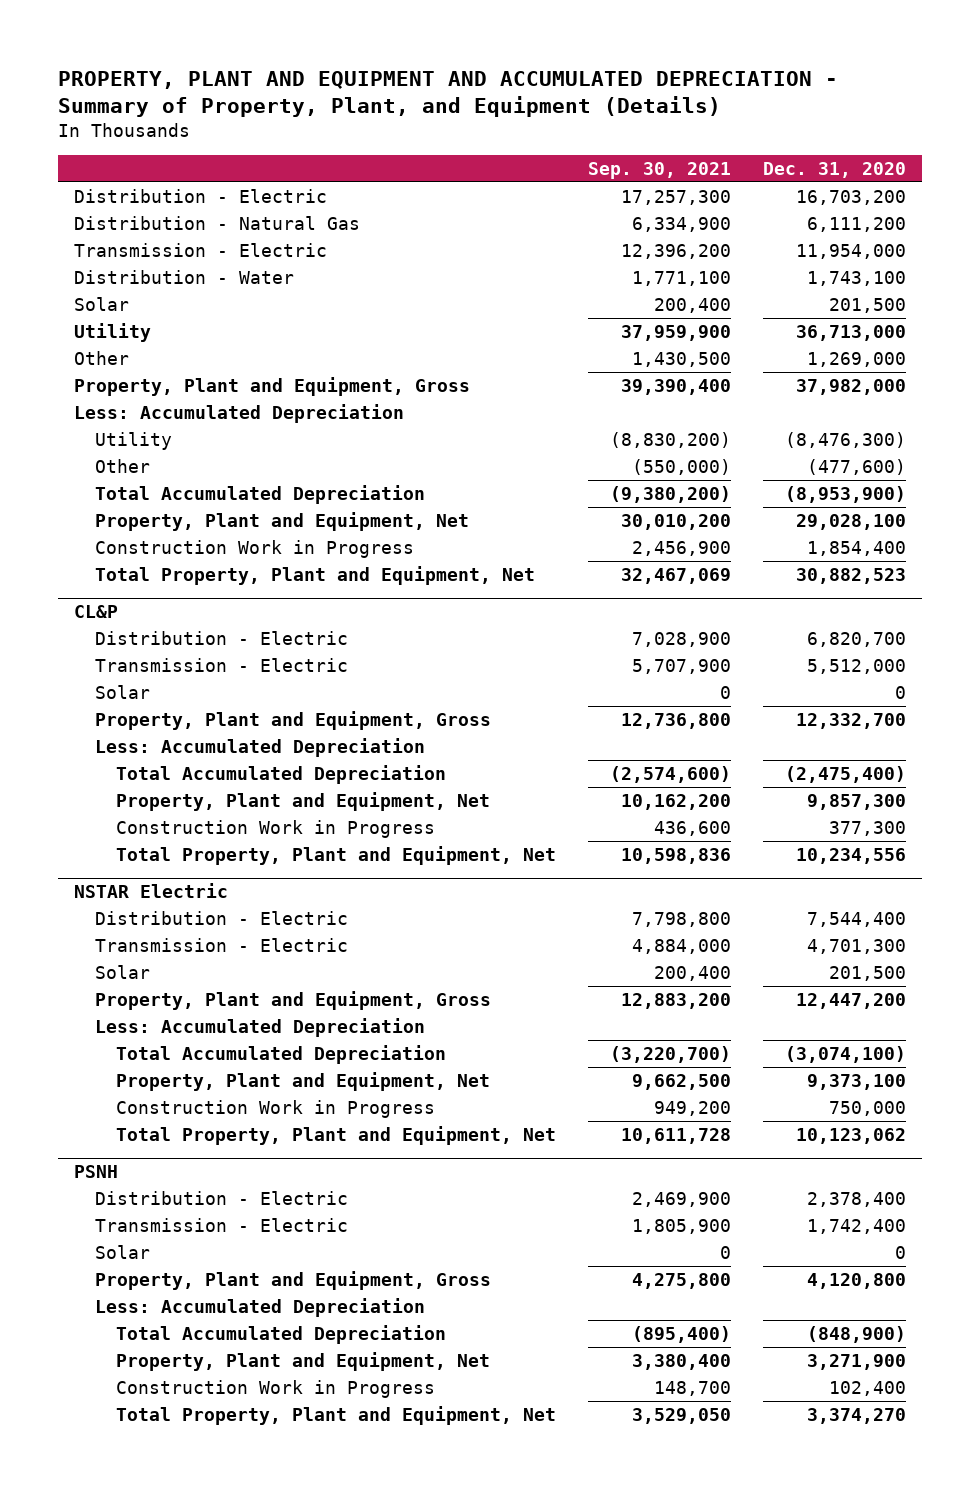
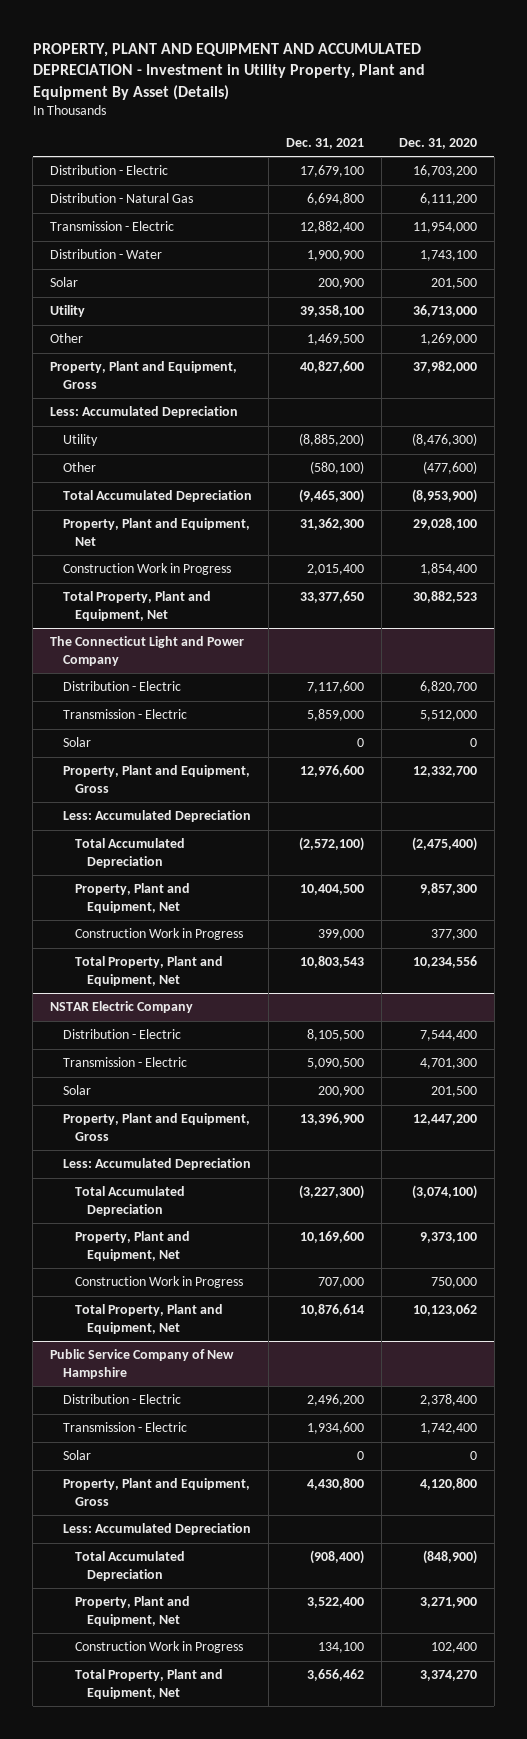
[58,70,839,118] PROPERTY, PLANT AND EQUIPMENT AND ACCUMULATED DEPRECIATION - Summary of Property, Plant, and Equipment (Details) -> [32,43,425,100] PROPERTY, PLANT AND EQUIPMENT AND ACCUMULATED DEPRECIATION - Investment in Utility Property, Plant and Equipment By Asset (Details)
[588,161,732,179] Sep. 30, 2021 -> none
none -> [286,137,365,149] Dec. 31, 2021
[74,605,119,619] CL&P -> [50,636,245,666] The Connecticut Light and Power Company
[74,883,229,899] NSTAR Electric -> [50,1001,194,1014] NSTAR Electric Company
[74,1165,119,1179] PSNH -> [50,1349,235,1379] Public Service Company of New Hampshire

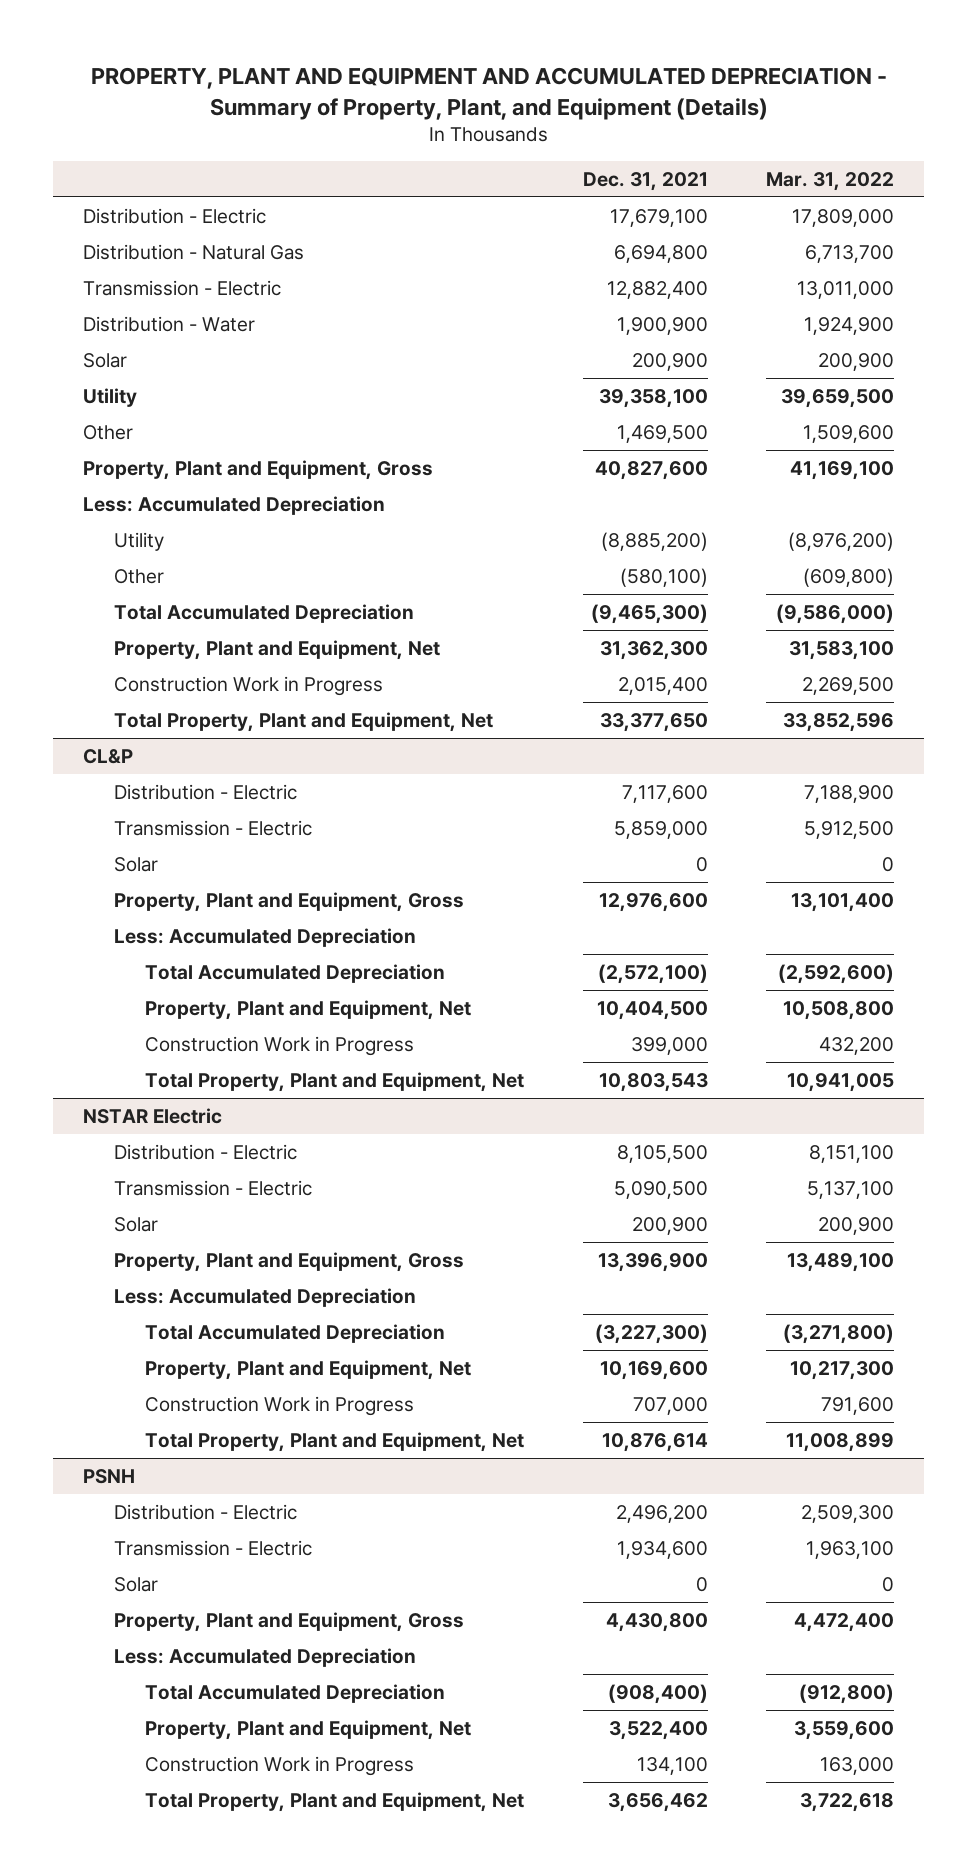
[32,43,425,100] PROPERTY, PLANT AND EQUIPMENT AND ACCUMULATED DEPRECIATION - Investment in Utility Property, Plant and Equipment By Asset (Details) -> [90,66,887,120] PROPERTY, PLANT AND EQUIPMENT AND ACCUMULATED DEPRECIATION - Summary of Property, Plant, and Equipment (Details)
[399,137,478,149] Dec. 31, 2020 -> none
none -> [766,171,895,191] Mar. 31, 2022
[50,636,245,666] The Connecticut Light and Power Company -> [82,748,133,764] CL&P
[50,1001,194,1014] NSTAR Electric Company -> [82,1107,222,1124] NSTAR Electric
[50,1349,235,1379] Public Service Company of New Hampshire -> [82,1468,135,1484] PSNH

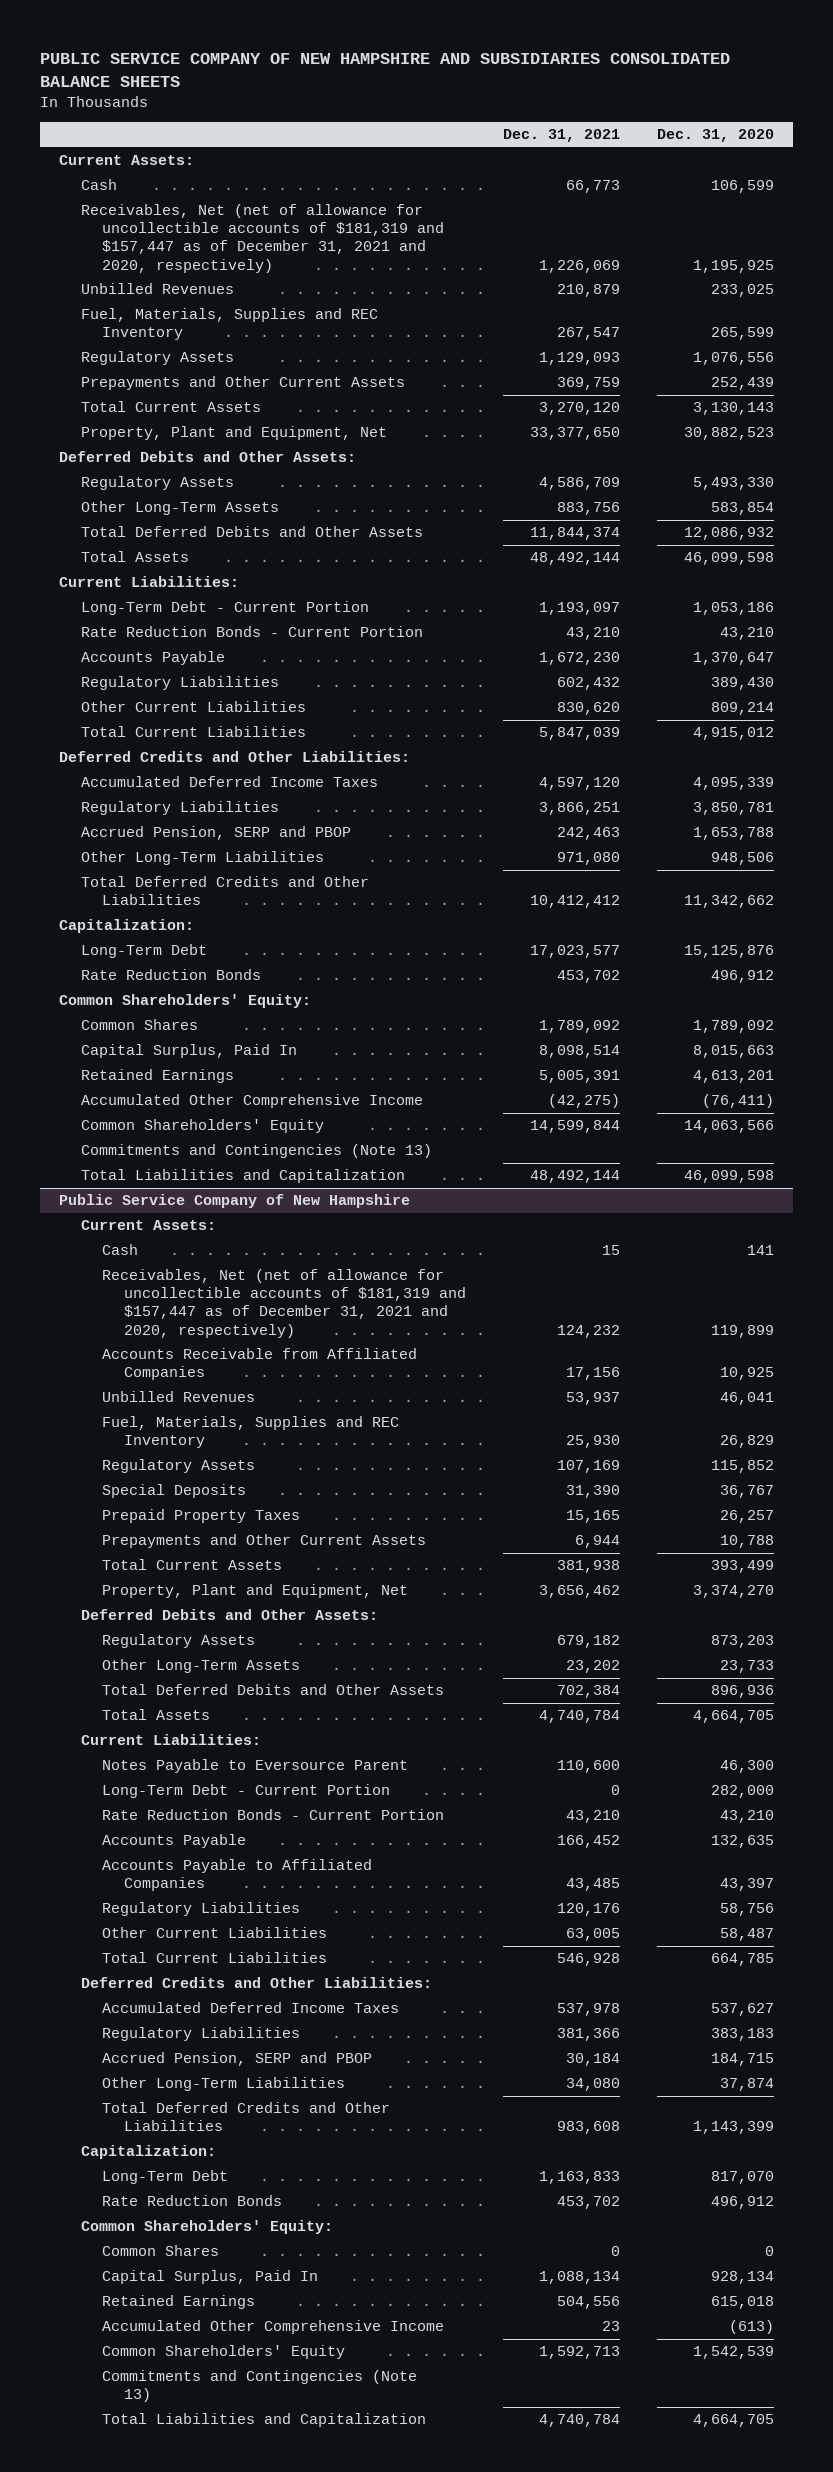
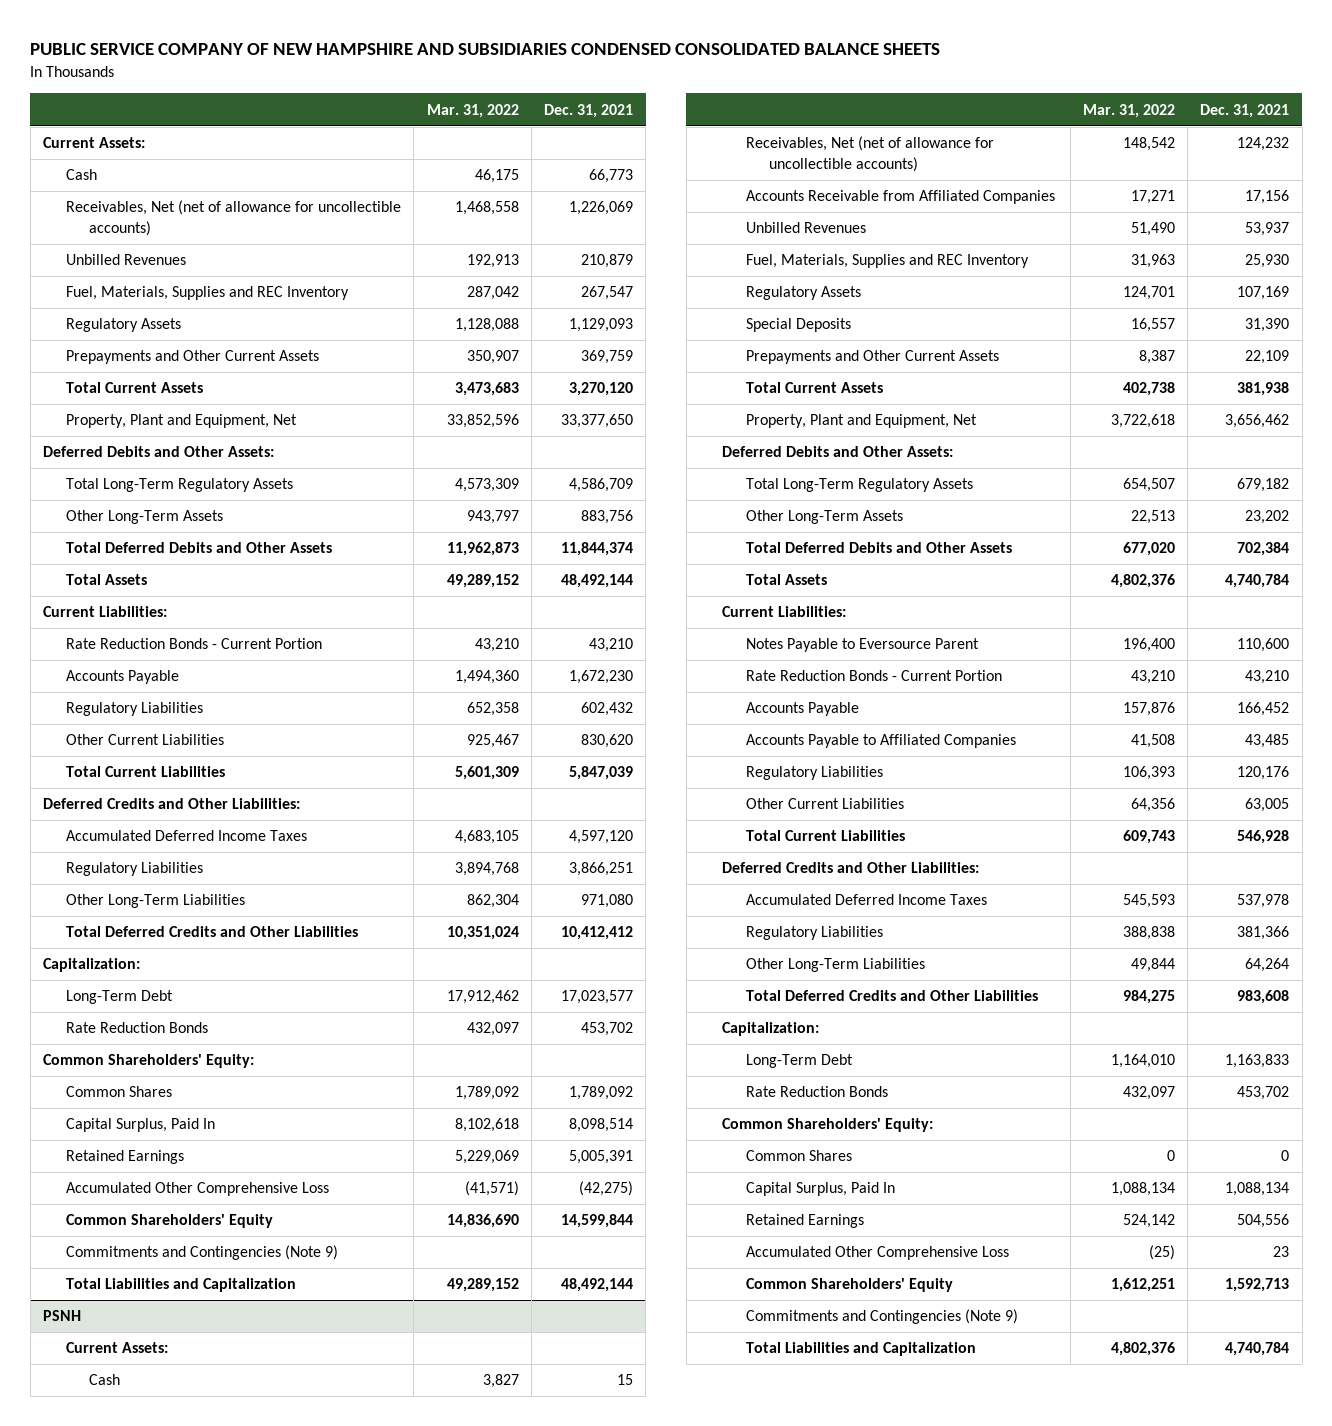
[40,52,731,87] PUBLIC SERVICE COMPANY OF NEW HAMPSHIRE AND SUBSIDIARIES CONSOLIDATED BALANCE SHEETS -> [30,43,941,56] PUBLIC SERVICE COMPANY OF NEW HAMPSHIRE AND SUBSIDIARIES CONDENSED CONSOLIDATED BALANCE SHEETS
[657,128,775,142] Dec. 31, 2020 -> none
none -> [426,103,519,118] Mar. 31, 2022
[80,204,445,273] Receivables, Net (net of allowance for uncollectible accounts of $181,319 and $157,447 as of December 31, 2021 and 2020, respectively) -> [66,200,402,237] Receivables, Net (net of allowance for uncollectible accounts)
[80,476,234,491] Regulatory Assets -> [66,478,294,493] Total Long-Term Regulatory Assets
[80,601,369,616] Long-Term Debt - Current Portion -> none
[80,826,351,841] Accrued Pension, SERP and PBOP -> none
[80,1094,423,1109] Accumulated Other Comprehensive Income -> [66,1182,330,1197] Accumulated Other Comprehensive Loss
[80,1144,432,1159] Commitments and Contingencies (Note 13) -> [66,1245,339,1261] Commitments and Contingencies (Note 9)
[59,1194,411,1209] Public Service Company of New Hampshire -> [42,1310,81,1322] PSNH
[102,1269,467,1338] Receivables, Net (net of allowance for uncollectible accounts of $181,319 and $157,447 as of December 31, 2021 and 2020, respectively) -> [745,136,994,173] Receivables, Net (net of allowance for uncollectible accounts)
[102,1509,301,1524] Prepaid Property Taxes -> none
[575,1535,621,1549] 6,944 -> [1245,350,1290,365] 22,109
[102,1634,256,1649] Regulatory Assets -> [745,478,973,493] Total Long-Term Regulatory Assets
[102,1784,391,1799] Long-Term Debt - Current Portion -> none
[102,2052,373,2067] Accrued Pension, SERP and PBOP -> none
[566,2078,621,2092] 34,080 -> [1245,958,1290,973] 64,264
[102,2320,445,2335] Accumulated Other Comprehensive Income -> [745,1246,1009,1261] Accumulated Other Comprehensive Loss
[102,2370,418,2403] Commitments and Contingencies (Note 13) -> [745,1309,1018,1325] Commitments and Contingencies (Note 9)

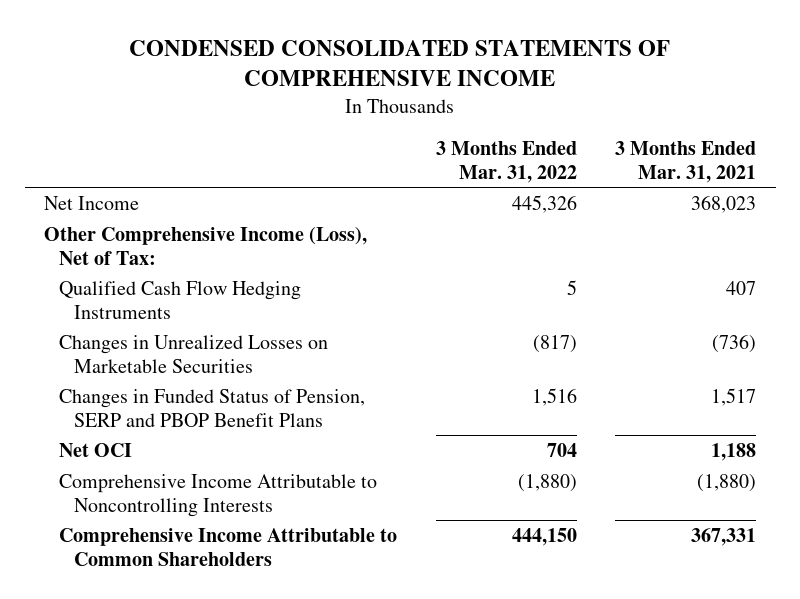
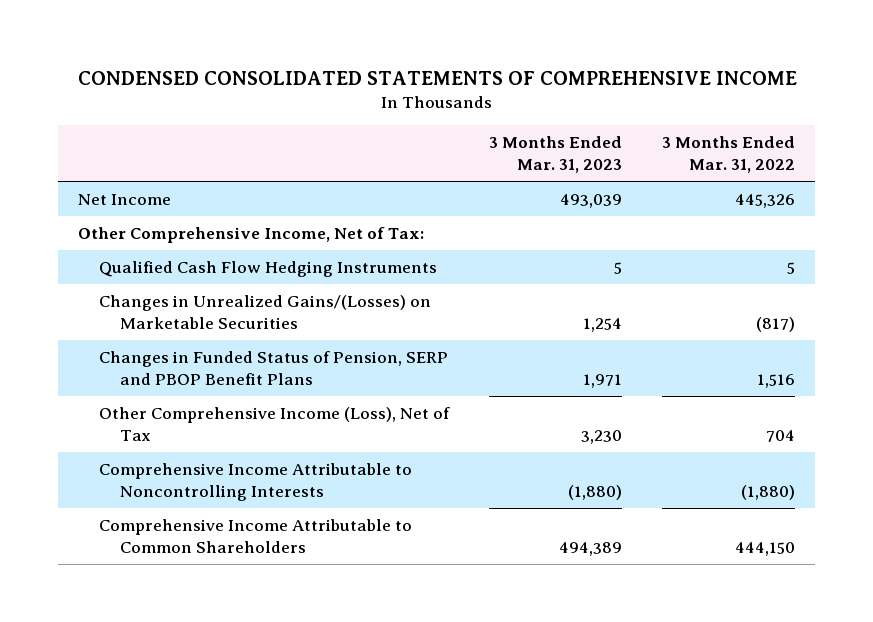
[615,141,757,183] 3 Months Ended Mar. 31, 2021 -> none
none -> [489,135,623,173] 3 Months Ended Mar. 31, 2023
[44,226,368,265] Other Comprehensive Income (Loss), Net of Tax: -> [78,227,425,244] Other Comprehensive Income, Net of Tax:
[58,334,328,373] Changes in Unrealized Losses on Marketable Securities -> [99,295,432,330] Changes in Unrealized Gains/(Losses) on Marketable Securities
[58,442,132,457] Net OCI -> [99,407,451,442] Other Comprehensive Income (Loss), Net of Tax

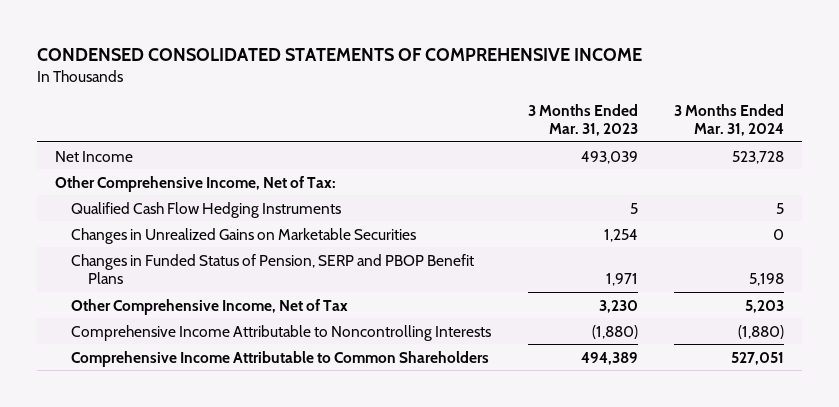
[662,135,796,173] 3 Months Ended Mar. 31, 2022 -> none
none -> [673,103,784,137] 3 Months Ended Mar. 31, 2024
[99,295,432,330] Changes in Unrealized Gains/(Losses) on Marketable Securities -> [71,227,417,244] Changes in Unrealized Gains on Marketable Securities
[99,407,451,442] Other Comprehensive Income (Loss), Net of Tax -> [71,298,349,315] Other Comprehensive Income, Net of Tax

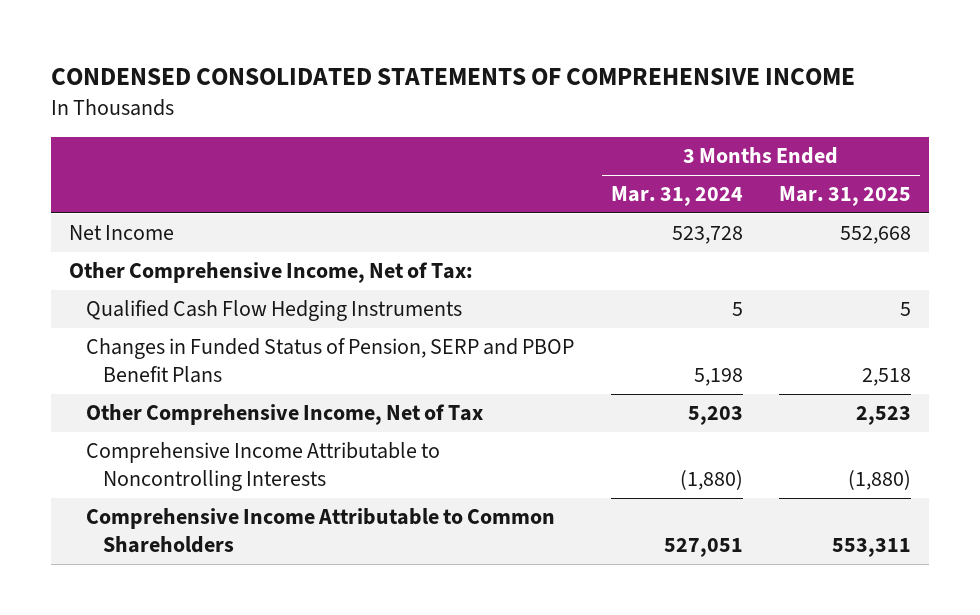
[527,103,638,137] 3 Months Ended Mar. 31, 2023 -> none
none -> [778,186,911,207] Mar. 31, 2025
[71,227,417,244] Changes in Unrealized Gains on Marketable Securities -> none

